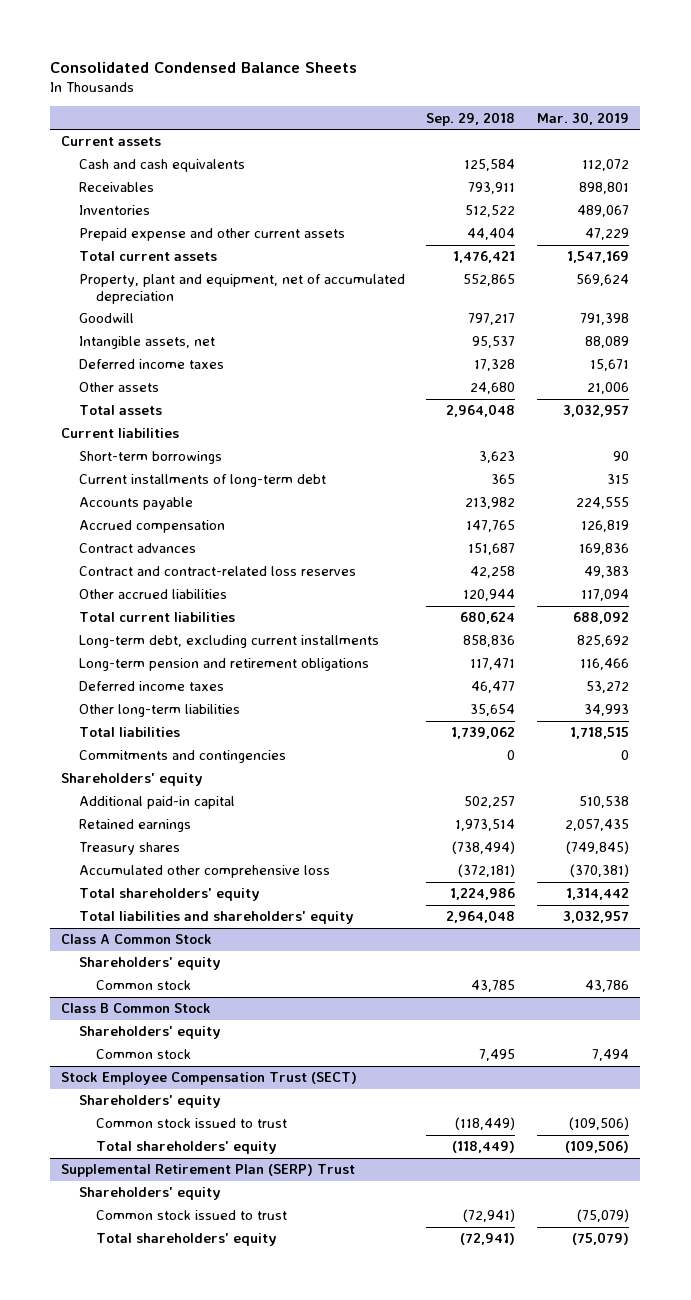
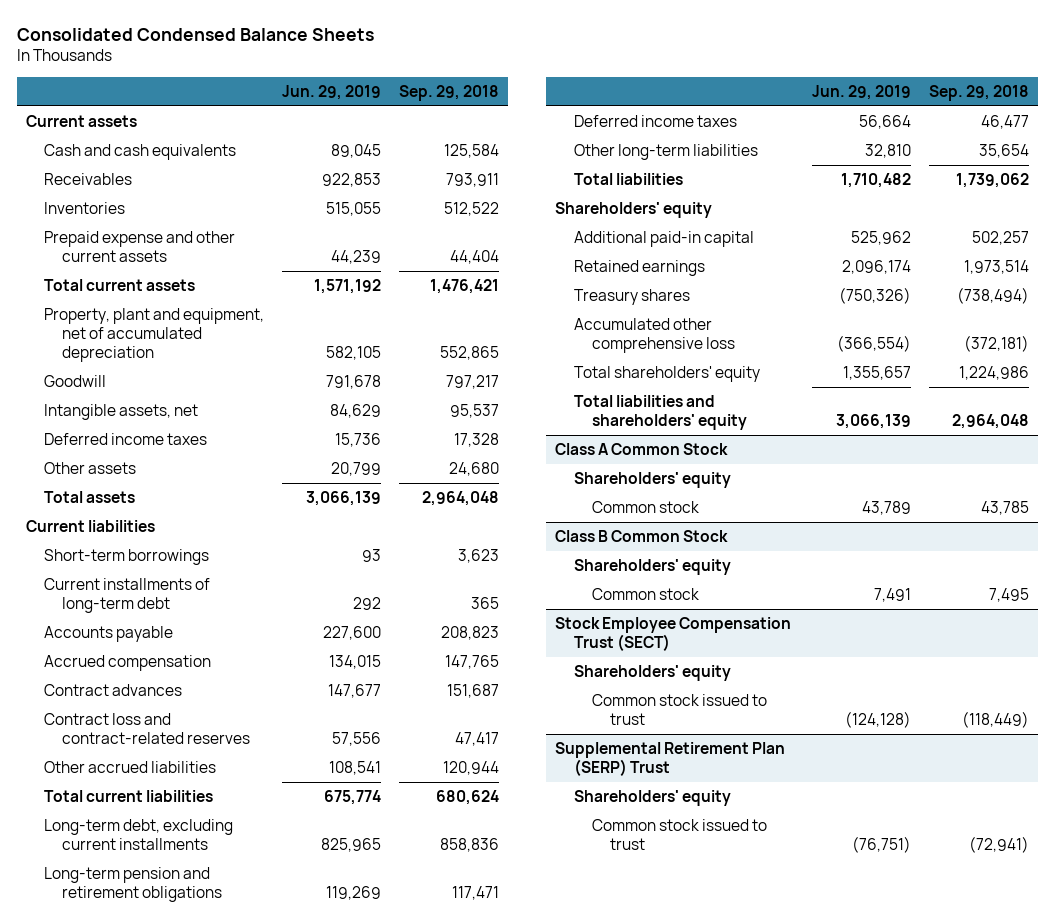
[537,111,630,125] Mar. 30, 2019 -> none
none -> [281,84,381,100] Jun. 29, 2019
[465,497,516,510] 213,982 -> [440,626,499,641] 208,823
[78,566,356,577] Contract and contract-related loss reserves -> [43,713,250,745] Contract loss and contract-related reserves
[470,566,516,579] 42,258 -> [454,732,499,747] 47,417
[78,750,286,764] Commitments and contingencies -> none
[95,1141,277,1155] Total shareholders' equity -> none
[95,1233,277,1247] Total shareholders' equity -> none

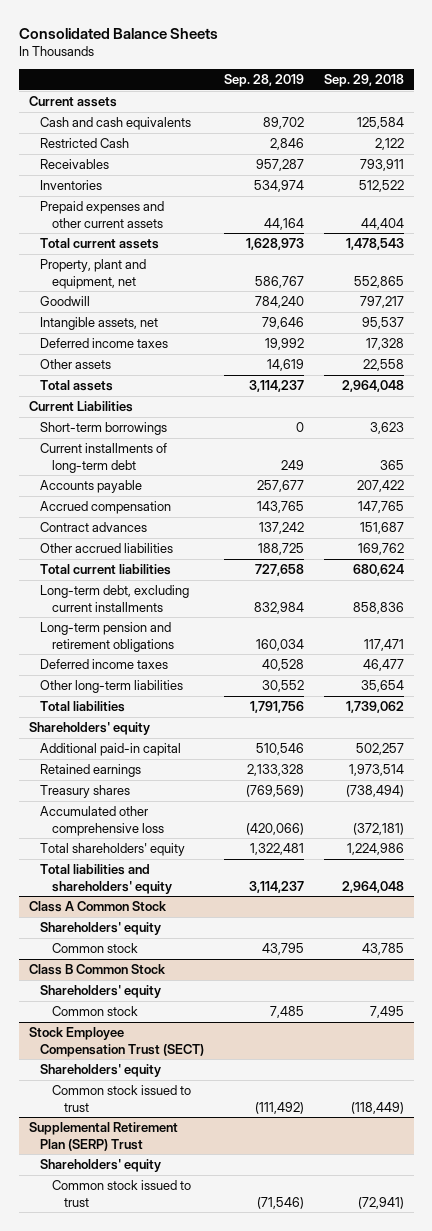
[16,27,374,41] Consolidated Condensed Balance Sheets -> [18,27,218,39] Consolidated Balance Sheets
[281,84,381,100] Jun. 29, 2019 -> none
none -> [223,73,304,87] Sep. 28, 2019
none -> [40,138,130,149] Restricted Cash
[43,231,235,263] Prepaid expense and other current assets -> [40,201,165,228] Prepaid expenses and other current assets
[429,279,499,295] 1,476,421 -> [345,238,404,251] 1,478,543
[43,308,264,363] Property, plant and equipment, net of accumulated depreciation -> [40,259,147,289] Property, plant and equipment, net
[448,462,499,477] 24,680 -> [362,359,404,372] 22,558
[25,520,155,533] Current liabilities -> [28,401,133,413] Current Liabilities
[440,626,499,641] 208,823 -> [356,480,404,493] 207,422
[43,713,250,745] Contract loss and contract-related reserves -> none
[442,761,499,776] 120,944 -> [357,543,404,556] 169,762

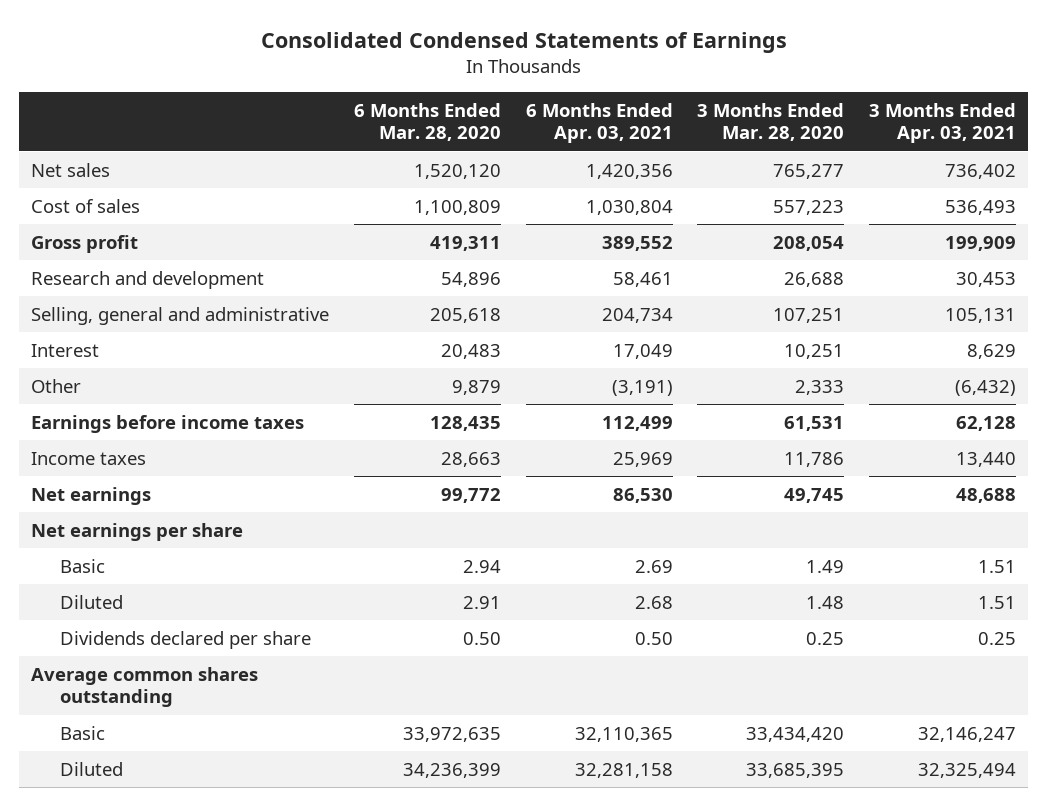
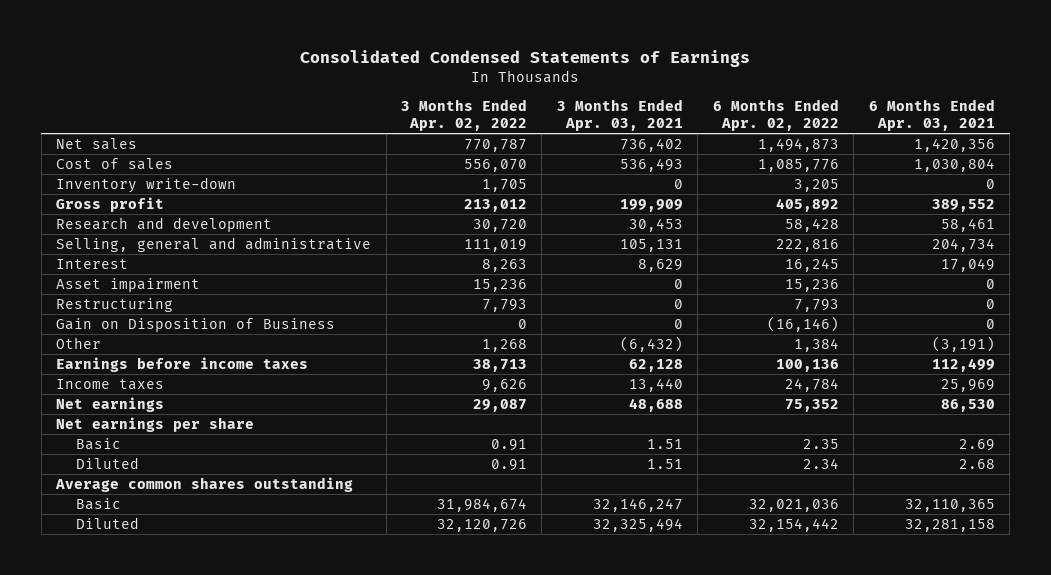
[354,103,502,142] 6 Months Ended Mar. 28, 2020 -> none
[697,103,845,142] 3 Months Ended Mar. 28, 2020 -> none
none -> [401,99,528,131] 3 Months Ended Apr. 02, 2022
none -> [712,99,839,131] 6 Months Ended Apr. 02, 2022
none -> [56,177,237,194] Inventory write-down
none -> [56,278,201,293] Asset impairment
none -> [56,298,174,313] Restructuring
none -> [56,318,336,333] Gain on Disposition of Business
[59,630,311,649] Dividends declared per share -> none

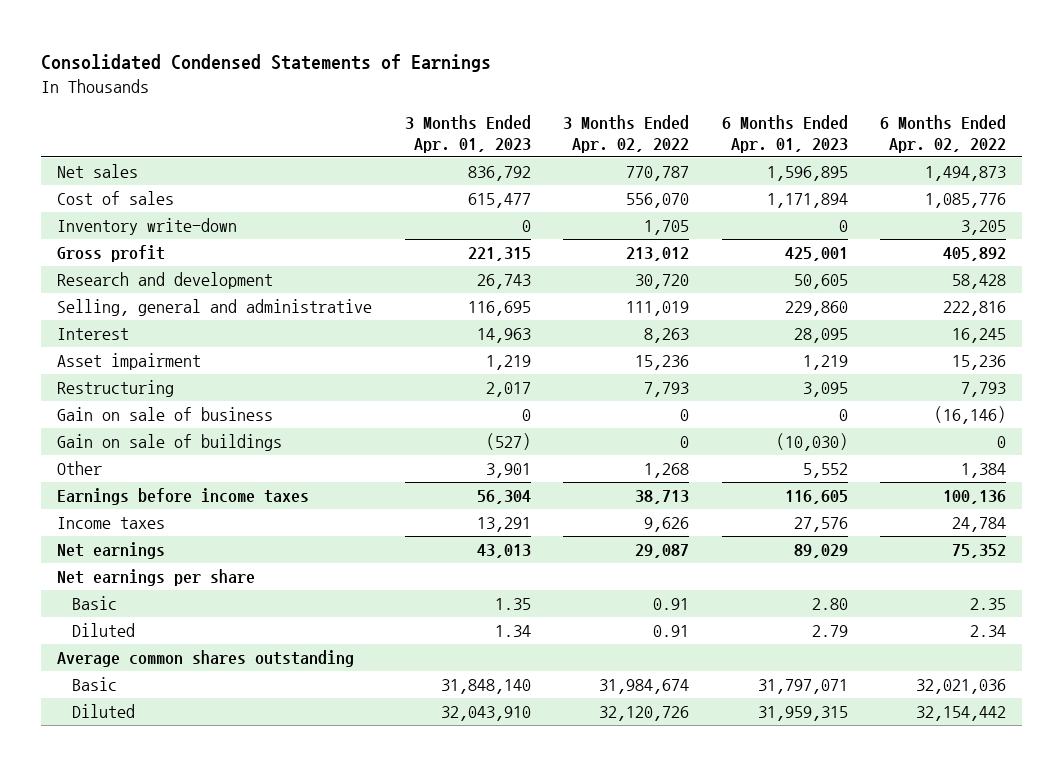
[556,99,683,131] 3 Months Ended Apr. 03, 2021 -> none
[868,99,995,131] 6 Months Ended Apr. 03, 2021 -> none
none -> [404,115,531,153] 3 Months Ended Apr. 01, 2023
none -> [721,115,848,153] 6 Months Ended Apr. 01, 2023
[56,318,336,333] Gain on Disposition of Business -> [57,407,274,422] Gain on sale of business
none -> [57,434,283,452] Gain on sale of buildings

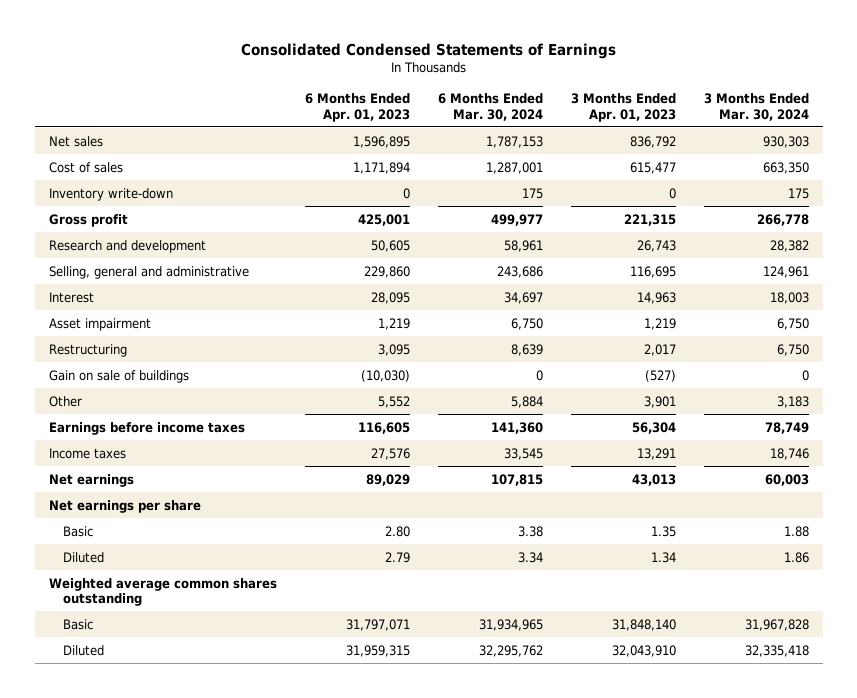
[563,115,690,153] 3 Months Ended Apr. 02, 2022 -> none
[880,115,1007,153] 6 Months Ended Apr. 02, 2022 -> none
none -> [437,92,543,121] 6 Months Ended Mar. 30, 2024
none -> [703,92,809,121] 3 Months Ended Mar. 30, 2024
[57,407,274,422] Gain on sale of business -> none
[57,650,355,668] Average common shares outstanding -> [48,577,277,607] Weighted average common shares outstanding

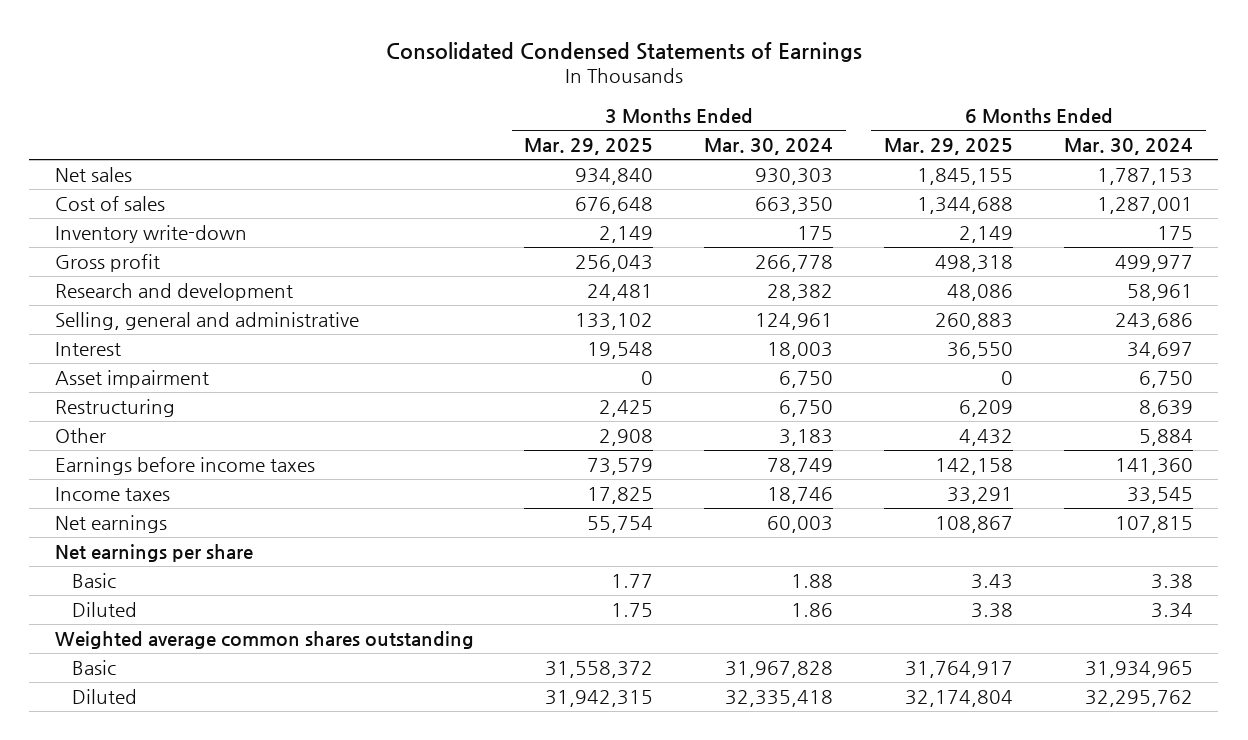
[304,92,410,122] 6 Months Ended Apr. 01, 2023 -> none
[570,92,676,122] 3 Months Ended Apr. 01, 2023 -> none
none -> [524,138,654,156] Mar. 29, 2025
none -> [884,138,1014,156] Mar. 29, 2025
[48,369,189,383] Gain on sale of buildings -> none

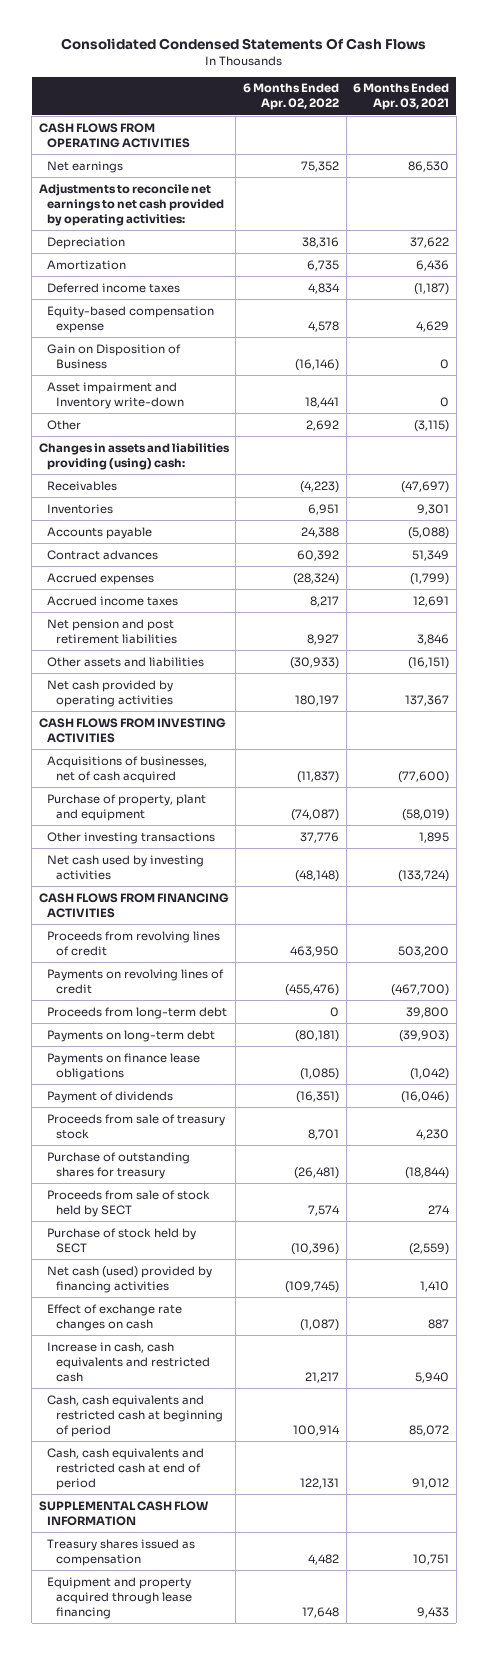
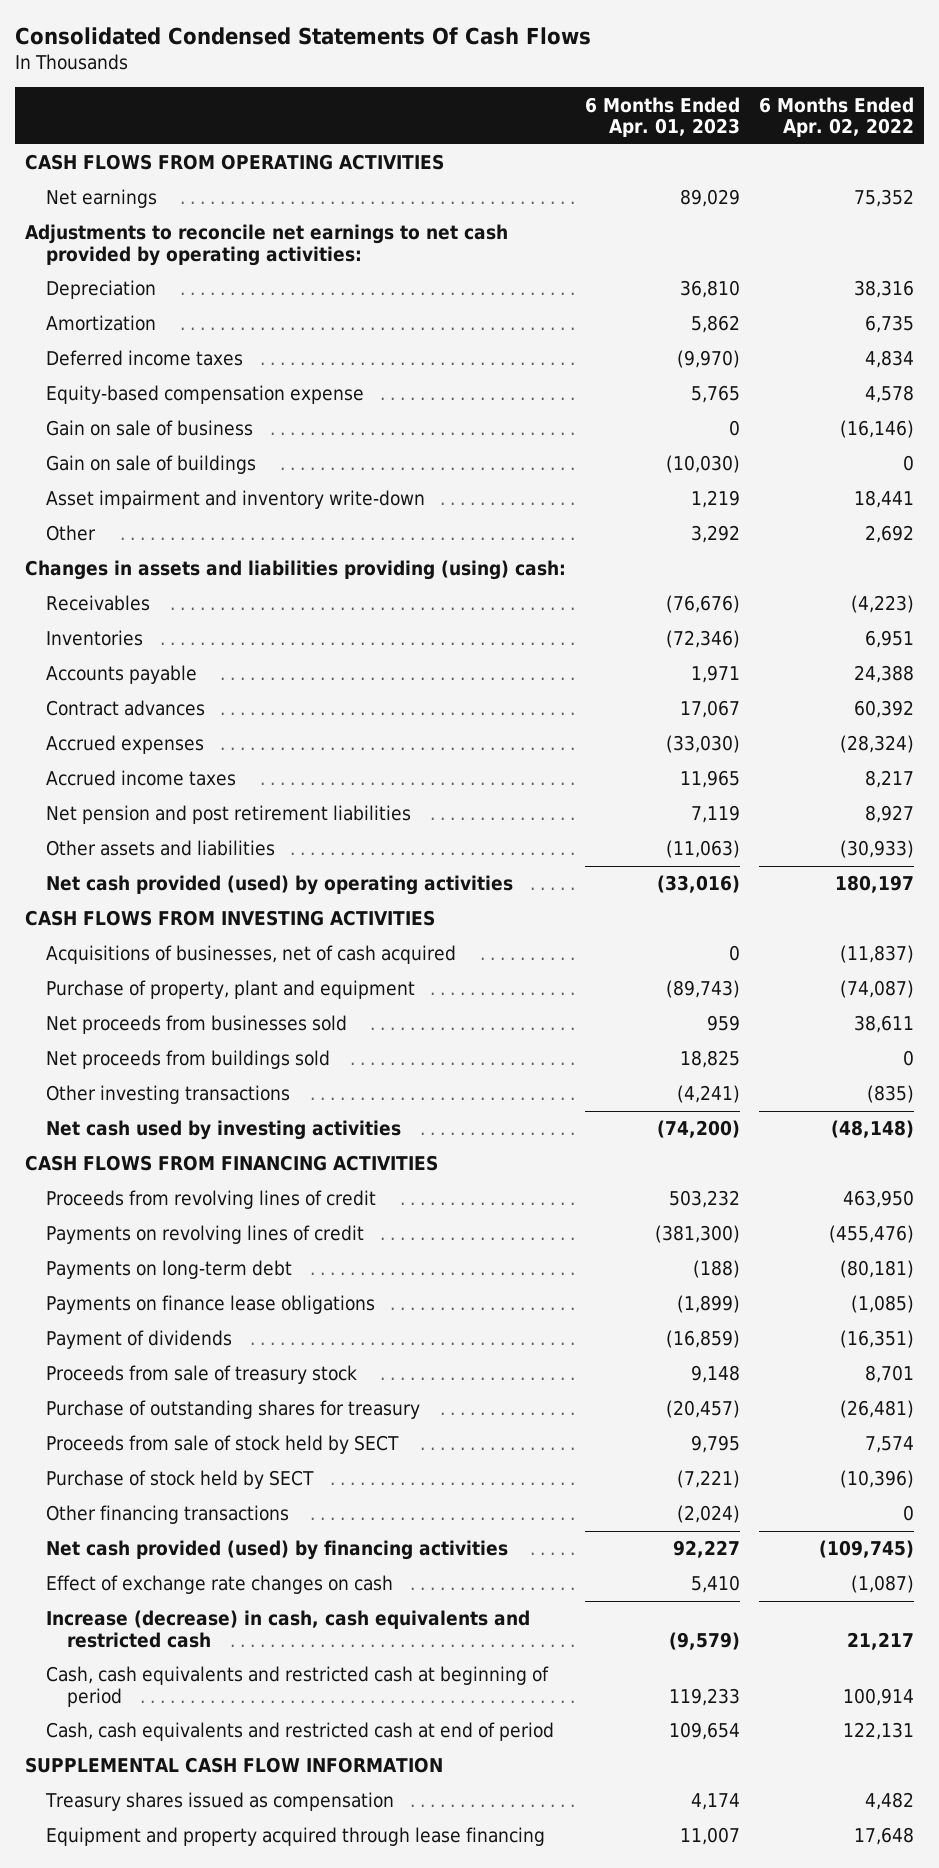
[353,83,450,111] 6 Months Ended Apr. 03, 2021 -> none
none -> [584,96,740,137] 6 Months Ended Apr. 01, 2023
[47,343,182,369] Gain on Disposition of Business -> [45,420,253,437] Gain on sale of business
none -> [45,455,256,475] Gain on sale of buildings
[47,381,184,409] Asset impairment and Inventory write-down -> [45,490,425,510] Asset impairment and inventory write-down
[47,679,174,707] Net cash provided by operating activities -> [45,875,513,896] Net cash provided (used) by operating activities
none -> [45,1015,347,1035] Net proceeds from businesses sold
none -> [45,1050,330,1070] Net proceeds from buildings sold
[299,831,339,843] 37,776 -> [867,1085,915,1104] (835)
[47,1006,228,1019] Proceeds from long-term debt -> none
none -> [45,1505,289,1525] Other financing transactions
[47,1265,213,1293] Net cash (used) provided by financing activities -> [45,1540,508,1561] Net cash provided (used) by financing activities
[47,1341,210,1382] Increase in cash, cash equivalents and restricted cash -> [45,1610,530,1648] Increase (decrease) in cash, cash equivalents and restricted cash

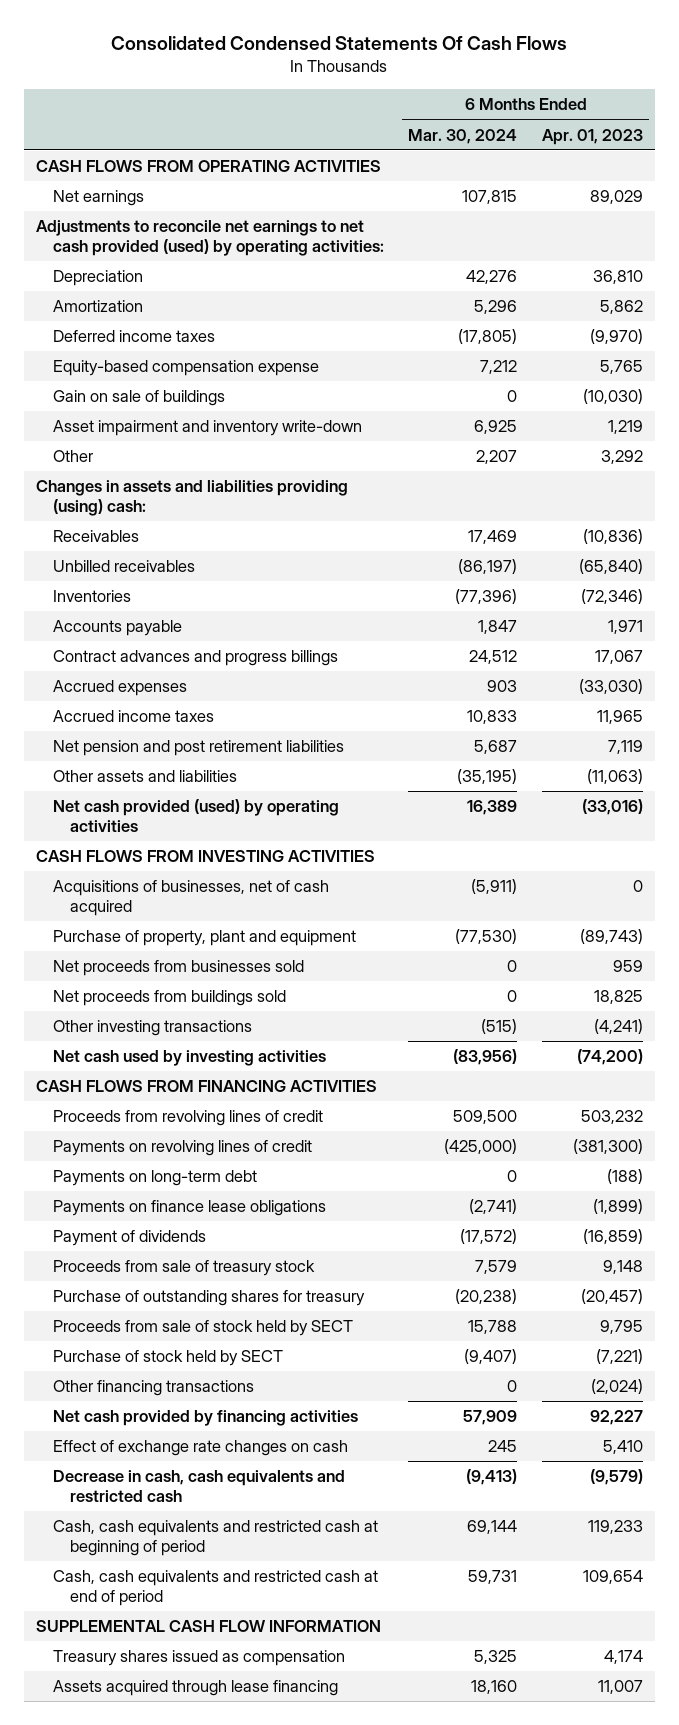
[759,96,915,137] 6 Months Ended Apr. 02, 2022 -> none
none -> [408,128,518,144] Mar. 30, 2024
[24,224,508,266] Adjustments to reconcile net earnings to net cash provided by operating activities: -> [36,220,384,257] Adjustments to reconcile net earnings to net cash provided (used) by operating activities:
[45,420,253,437] Gain on sale of business -> none
[665,595,740,614] (76,676) -> [582,529,643,545] (10,836)
none -> [52,560,195,573] Unbilled receivables
[45,700,205,717] Contract advances -> [52,650,338,667] Contract advances and progress billings
[45,1540,508,1561] Net cash provided (used) by financing activities -> [52,1410,358,1427] Net cash provided by financing activities
[45,1610,530,1648] Increase (decrease) in cash, cash equivalents and restricted cash -> [52,1470,345,1503] Decrease in cash, cash equivalents and restricted cash
[45,1827,545,1847] Equipment and property acquired through lease financing -> [52,1680,338,1697] Assets acquired through lease financing

